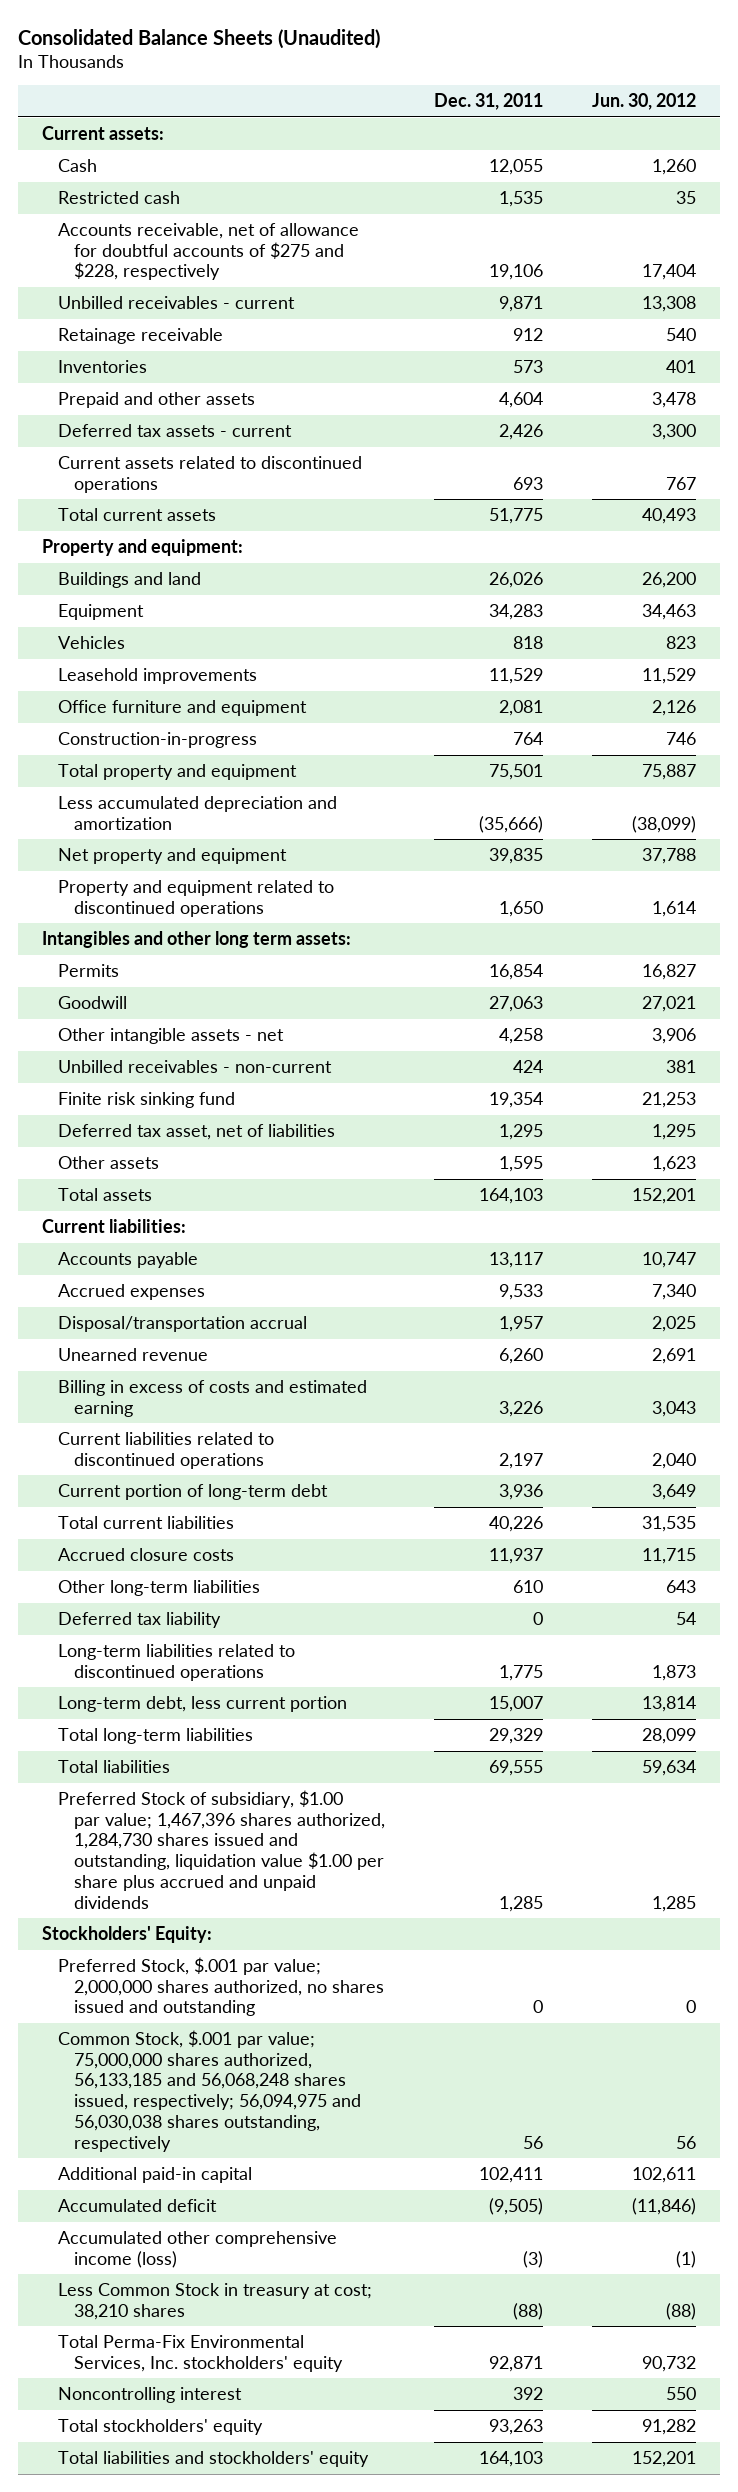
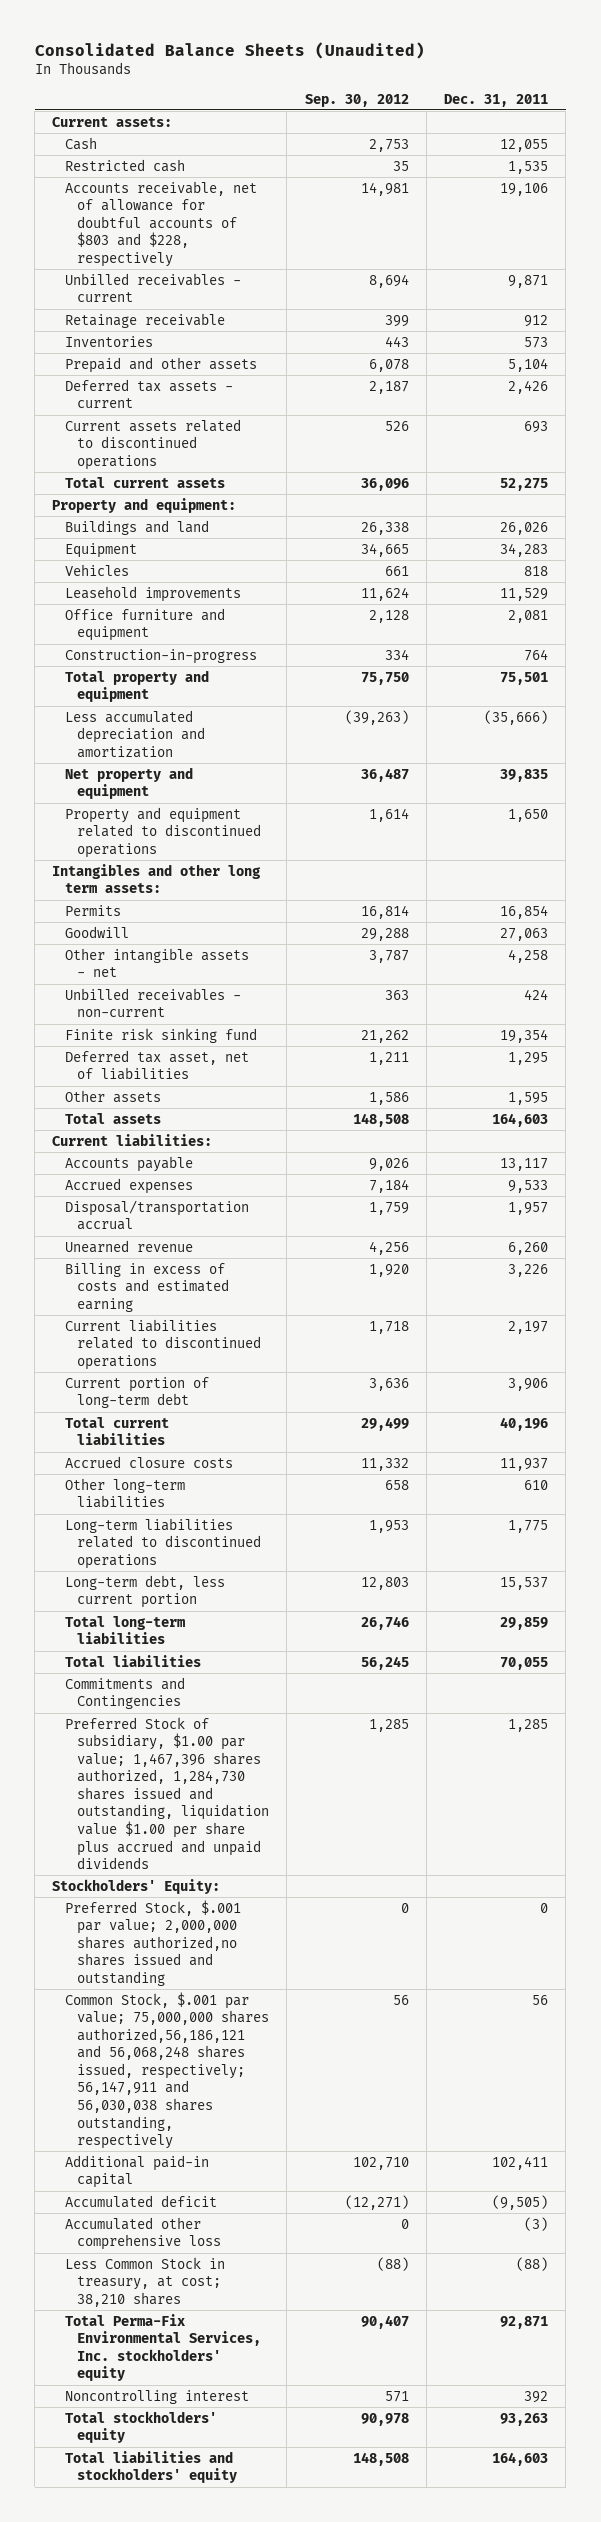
[591,93,696,111] Jun. 30, 2012 -> none
none -> [304,93,409,107] Sep. 30, 2012
[57,223,359,281] Accounts receivable, net of allowance for doubtful accounts of $275 and $228, respectively -> [64,180,257,267] Accounts receivable, net of allowance for doubtful accounts of $803 and $228, respectively
[498,392,543,409] 4,604 -> [508,357,549,372] 5,104
[488,508,543,525] 51,775 -> [500,477,549,491] 52,275
[478,1188,543,1205] 164,103 -> [492,1112,549,1127] 164,603
[498,1484,543,1501] 3,936 -> [508,1377,549,1391] 3,906
[488,1516,543,1533] 40,226 -> [500,1416,549,1431] 40,196
[57,1612,221,1629] Deferred tax liability -> none
[488,1696,543,1713] 15,007 -> [500,1576,549,1590] 15,537
[488,1728,543,1745] 29,329 -> [500,1616,549,1630] 29,859
[488,1760,543,1777] 69,555 -> [500,1656,549,1670] 70,055
none -> [64,1676,185,1710] Commitments and Contingencies
[57,1957,384,2017] Preferred Stock, $.001 par value; 2,000,000 shares authorized, no shares issued and outstanding -> [64,1899,241,1986] Preferred Stock, $.001 par value; 2,000,000 shares authorized,no shares issued and outstanding
[57,2030,361,2152] Common Stock, $.001 par value; 75,000,000 shares authorized, 56,133,185 and 56,068,248 shares issued, respectively; 56,094,975 and 56,030,038 shares outstanding, respectively -> [64,1991,270,2150] Common Stock, $.001 par value; 75,000,000 shares authorized,56,186,121 and 56,068,248 shares issued, respectively; 56,147,911 and 56,030,038 shares outstanding, respectively
[57,2231,337,2268] Accumulated other comprehensive income (loss) -> [64,2216,222,2251] Accumulated other comprehensive loss
[57,2283,372,2320] Less Common Stock in treasury at cost; 38,210 shares -> [64,2256,225,2307] Less Common Stock in treasury, at cost; 38,210 shares
[478,2451,543,2468] 164,103 -> [492,2451,549,2466] 164,603

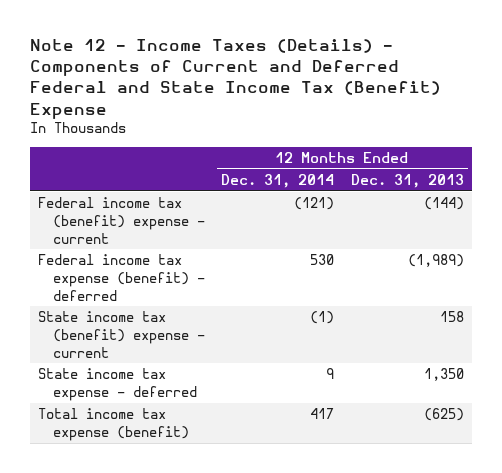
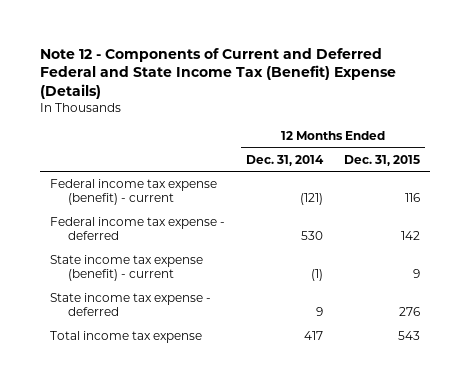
[29,39,441,119] Note 12 - Income Taxes (Details) - Components of Current and Deferred Federal and State Income Tax (Benefit) Expense -> [40,47,397,100] Note 12 - Components of Current and Deferred Federal and State Income Tax (Benefit) Expense (Details)
[350,173,464,188] Dec. 31, 2013 -> none
none -> [343,154,420,166] Dec. 31, 2015
[38,197,205,244] Federal income tax (benefit) expense - current -> [50,178,218,206] Federal income tax expense (benefit) - current
[38,254,205,301] Federal income tax expense (benefit) - deferred -> [50,216,226,241] Federal income tax expense - deferred
[38,311,205,358] State income tax (benefit) expense - current -> [50,254,204,282] State income tax expense (benefit) - current
[38,408,189,441] Total income tax expense (benefit) -> [50,330,203,343] Total income tax expense

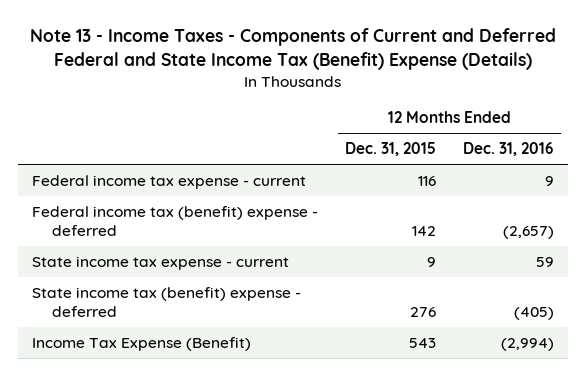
[40,47,397,100] Note 12 - Components of Current and Deferred Federal and State Income Tax (Benefit) Expense (Details) -> [30,28,557,71] Note 13 - Income Taxes - Components of Current and Deferred Federal and State Income Tax (Benefit) Expense (Details)
[245,154,324,166] Dec. 31, 2014 -> none
none -> [463,142,555,157] Dec. 31, 2016
[50,178,218,206] Federal income tax expense (benefit) - current -> [31,174,306,189] Federal income tax expense - current
[50,216,226,241] Federal income tax expense - deferred -> [31,205,318,237] Federal income tax (benefit) expense - deferred
[50,254,204,282] State income tax expense (benefit) - current -> [31,255,289,270] State income tax expense - current
[50,292,212,317] State income tax expense - deferred -> [31,286,301,318] State income tax (benefit) expense - deferred
[50,330,203,343] Total income tax expense -> [31,336,251,351] Income Tax Expense (Benefit)

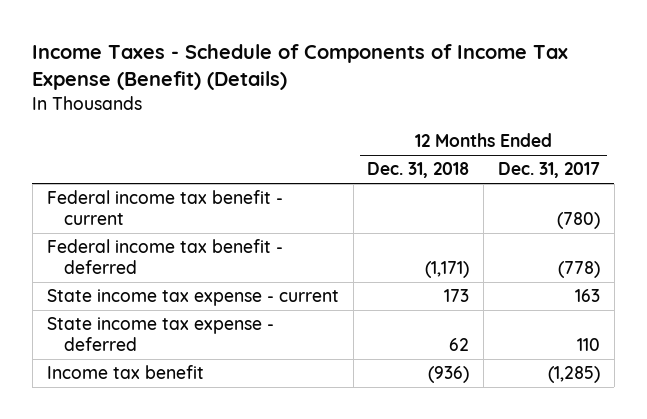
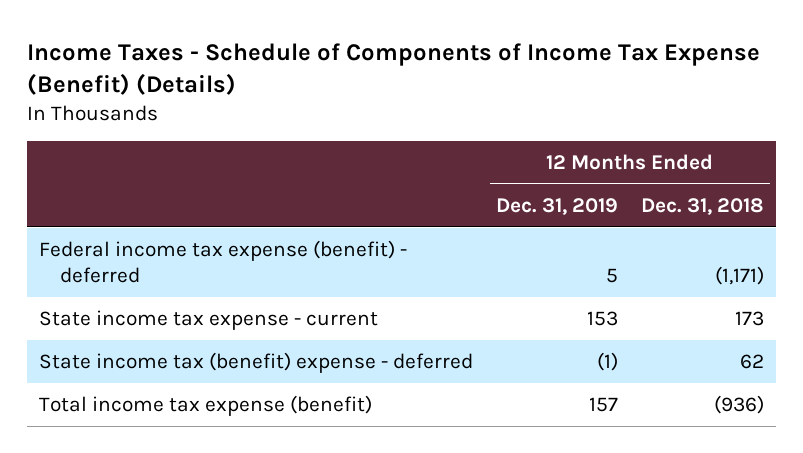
[498,162,601,179] Dec. 31, 2017 -> none
none -> [495,197,618,215] Dec. 31, 2019
[46,190,283,226] Federal income tax benefit - current -> none
[46,239,283,275] Federal income tax benefit - deferred -> [38,239,407,283] Federal income tax expense (benefit) - deferred
[46,317,274,352] State income tax expense - deferred -> [38,351,473,373] State income tax (benefit) expense - deferred
[46,365,204,380] Income tax benefit -> [38,394,372,416] Total income tax expense (benefit)

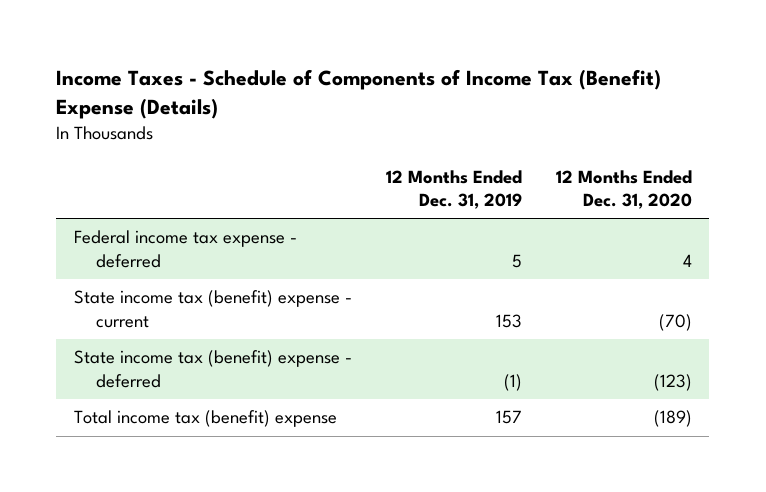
[27,42,761,96] Income Taxes - Schedule of Components of Income Tax Expense (Benefit) (Details) -> [56,69,662,120] Income Taxes - Schedule of Components of Income Tax (Benefit) Expense (Details)
[640,197,764,215] Dec. 31, 2018 -> none
none -> [556,169,693,210] 12 Months Ended Dec. 31, 2020
[38,239,407,283] Federal income tax expense (benefit) - deferred -> [73,230,297,269] Federal income tax expense - deferred
[38,309,378,330] State income tax expense - current -> [73,290,352,329] State income tax (benefit) expense - current
[38,394,372,416] Total income tax expense (benefit) -> [73,410,337,428] Total income tax (benefit) expense

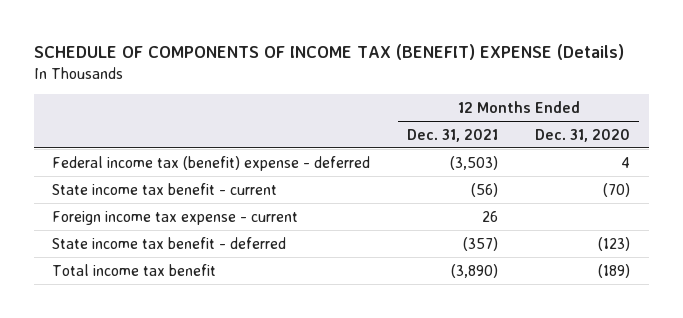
[56,69,662,120] Income Taxes - Schedule of Components of Income Tax (Benefit) Expense (Details) -> [34,43,625,60] SCHEDULE OF COMPONENTS OF INCOME TAX (BENEFIT) EXPENSE (Details)
[385,169,522,210] 12 Months Ended Dec. 31, 2019 -> none
none -> [407,128,499,142] Dec. 31, 2021
[73,230,297,269] Federal income tax expense - deferred -> [52,155,371,171] Federal income tax (benefit) expense - deferred
[73,290,352,329] State income tax (benefit) expense - current -> [52,182,278,195] State income tax benefit - current
none -> [52,210,299,225] Foreign income tax expense - current
[73,350,352,389] State income tax (benefit) expense - deferred -> [52,236,287,249] State income tax benefit - deferred
[73,410,337,428] Total income tax (benefit) expense -> [52,263,217,276] Total income tax benefit

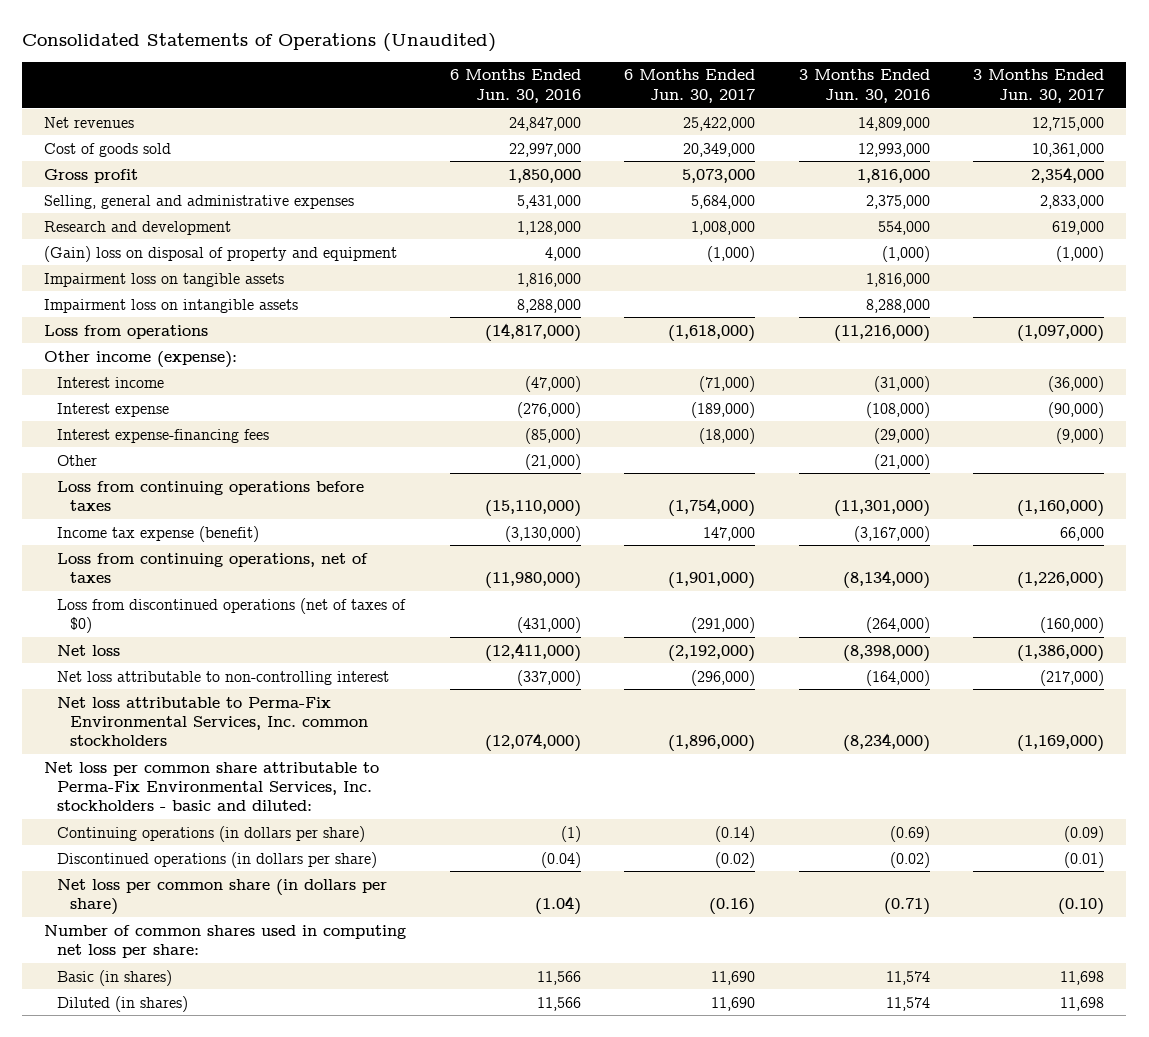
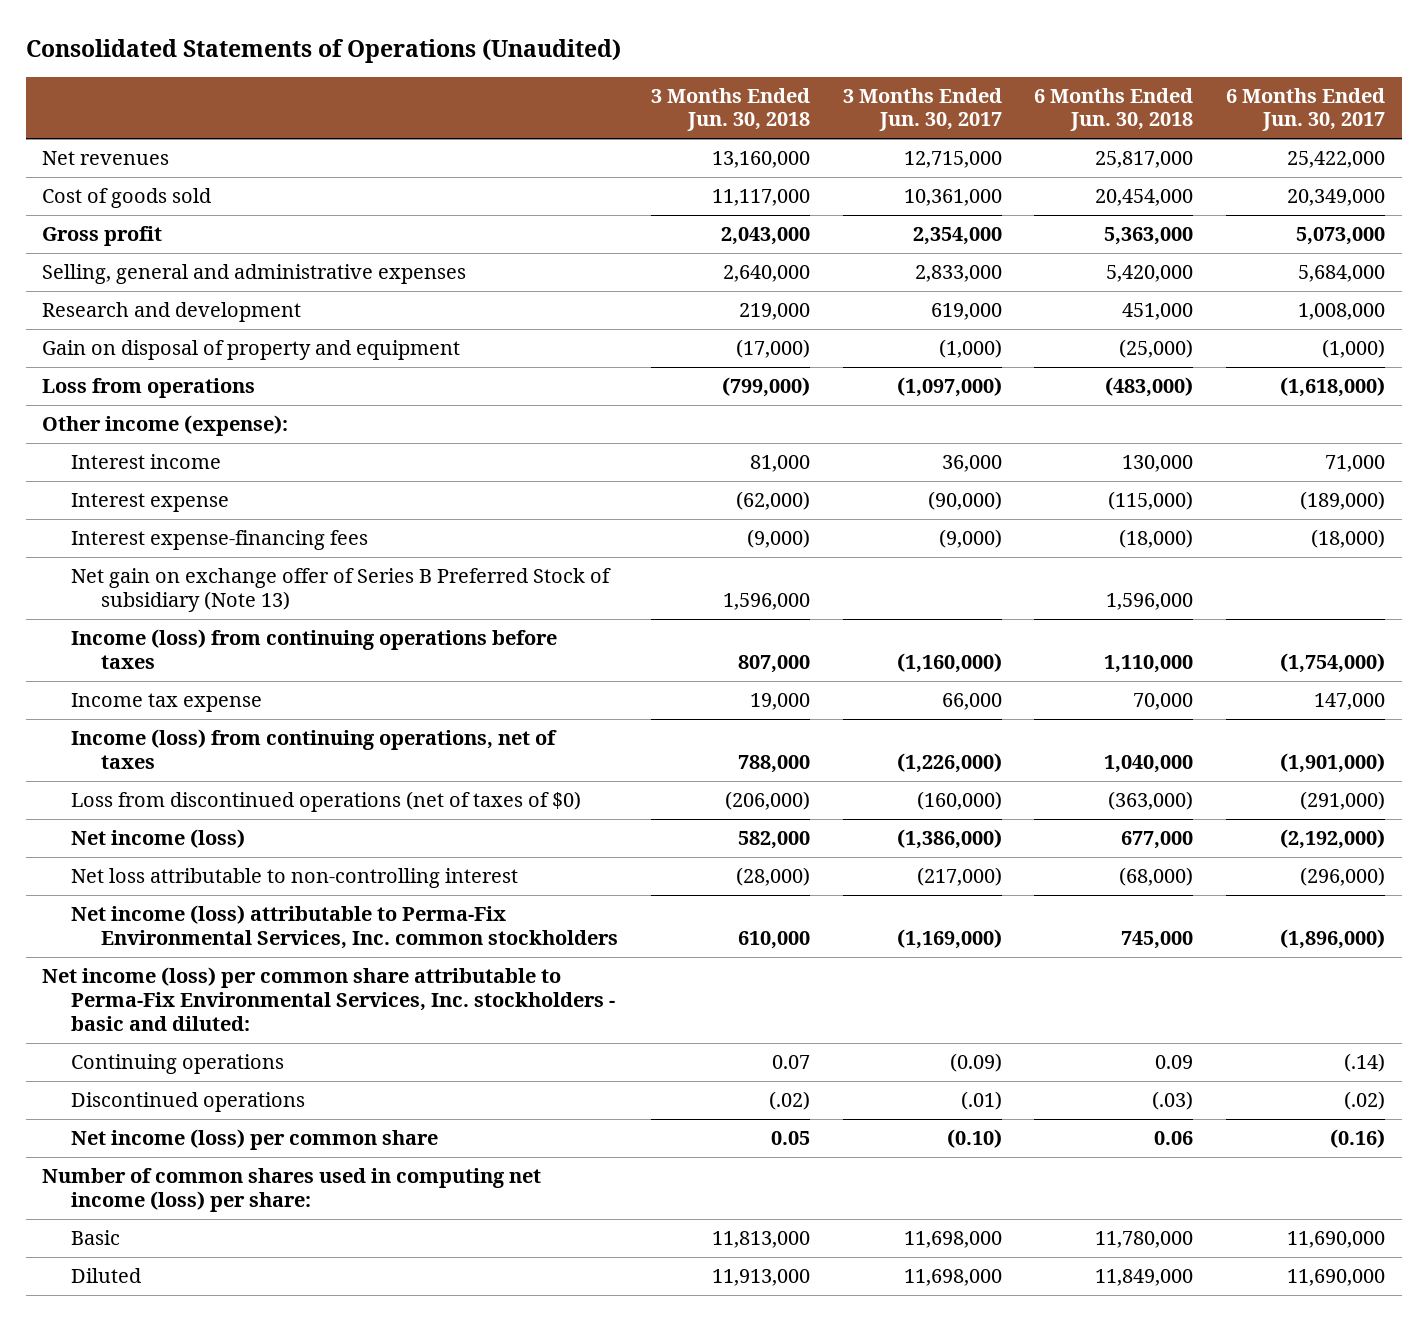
[449,69,581,103] 6 Months Ended Jun. 30, 2016 -> none
[798,69,930,103] 3 Months Ended Jun. 30, 2016 -> none
none -> [650,87,810,132] 3 Months Ended Jun. 30, 2018
none -> [1034,87,1194,132] 6 Months Ended Jun. 30, 2018
[44,272,285,287] Impairment loss on tangible assets -> none
[44,298,299,313] Impairment loss on intangible assets -> none
[44,245,398,262] (Gain) loss on disposal of property and equipment -> [42,340,461,361] Gain on disposal of property and equipment
[699,375,756,392] (71,000) -> [1325,455,1386,473] 71,000
[1048,375,1105,392] (36,000) -> [941,455,1002,473] 36,000
[56,454,97,466] Other -> none
none -> [71,568,612,612] Net gain on exchange offer of Series B Preferred Stock of subsidiary (Note 13)
[56,480,364,511] Loss from continuing operations before taxes -> [71,629,558,669] Income (loss) from continuing operations before taxes
[56,525,259,542] Income tax expense (benefit) -> [71,693,263,713] Income tax expense
[56,552,368,583] Loss from continuing operations, net of taxes -> [71,729,558,769] Income (loss) from continuing operations, net of taxes
[56,644,120,656] Net loss -> [71,829,246,849] Net income (loss)
[56,696,368,747] Net loss attributable to Perma-Fix Environmental Services, Inc. common stockholders -> [71,905,618,949] Net income (loss) attributable to Perma-Fix Environmental Services, Inc. common stockholders
[44,761,380,812] Net loss per common share attributable to Perma-Fix Environmental Services, Inc. stockholders - basic and diluted: -> [42,967,616,1031] Net income (loss) per common share attributable to Perma-Fix Environmental Services, Inc. stockholders - basic and diluted:
[56,825,365,842] Continuing operations (in dollars per share) -> [71,1054,285,1075] Continuing operations
[715,825,756,842] (0.14) -> [1344,1053,1386,1073] (.14)
[56,851,377,868] Discontinued operations (in dollars per share) -> [71,1092,306,1113] Discontinued operations
[715,851,756,868] (0.02) -> [1344,1091,1386,1111] (.02)
[1064,851,1105,868] (0.01) -> [960,1091,1002,1111] (.01)
[56,878,387,915] Net loss per common share (in dollars per share) -> [71,1129,439,1151] Net income (loss) per common share
[44,924,407,958] Number of common shares used in computing net loss per share: -> [42,1168,542,1212] Number of common shares used in computing net income (loss) per share:
[56,969,172,986] Basic (in shares) -> [71,1230,121,1246] Basic
[711,970,756,985] 11,690 -> [1287,1231,1386,1249] 11,690,000
[1060,970,1105,985] 11,698 -> [903,1231,1002,1249] 11,698,000
[56,995,188,1012] Diluted (in shares) -> [71,1268,142,1284] Diluted
[711,996,756,1011] 11,690 -> [1287,1269,1386,1287] 11,690,000
[1060,996,1105,1011] 11,698 -> [903,1269,1002,1287] 11,698,000

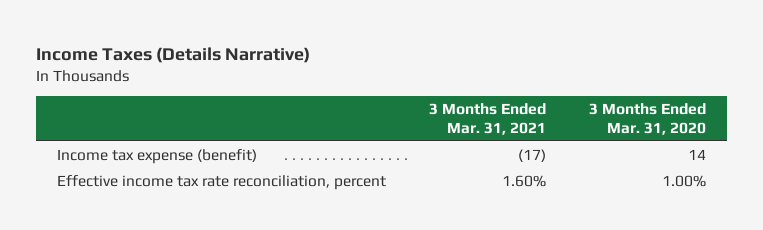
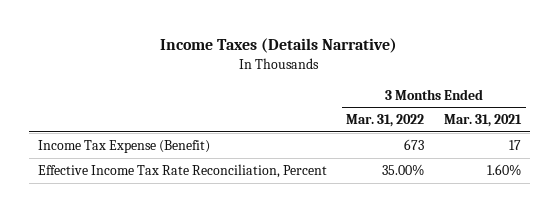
[588,103,706,136] 3 Months Ended Mar. 31, 2020 -> none
none -> [346,114,425,128] Mar. 31, 2022
[57,148,258,164] Income tax expense (benefit) -> [38,139,211,153] Income Tax Expense (Benefit)
[517,148,546,162] (17) -> [508,139,521,150] 17
[57,174,387,190] Effective income tax rate reconciliation, percent -> [38,163,328,178] Effective Income Tax Rate Reconciliation, Percent

